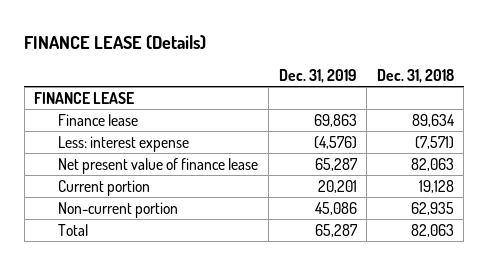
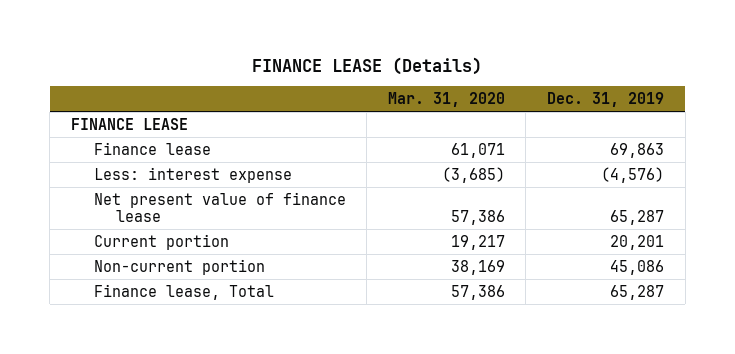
[376,68,454,83] Dec. 31, 2018 -> none
none -> [387,92,505,108] Mar. 31, 2020
[58,223,89,236] Total -> [93,283,274,300] Finance lease, Total

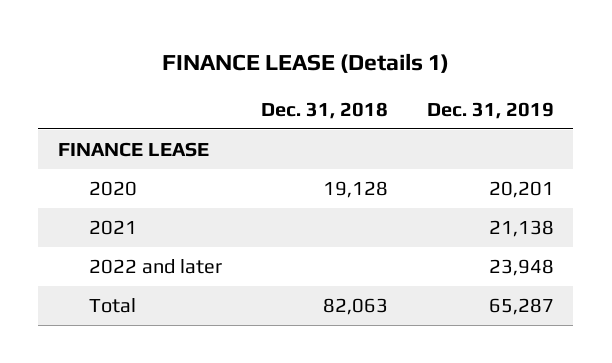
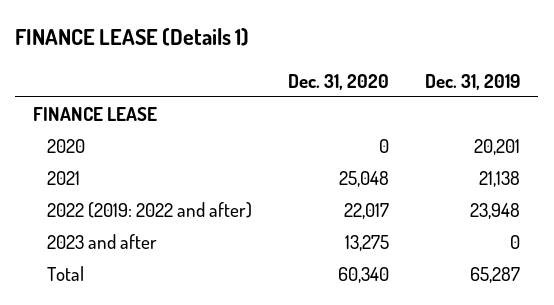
[261,101,389,119] Dec. 31, 2018 -> none
none -> [288,73,390,90] Dec. 31, 2020
[89,258,223,274] 2022 and later -> [47,202,253,219] 2022 (2019: 2022 and after)
none -> [47,234,158,250] 2023 and after

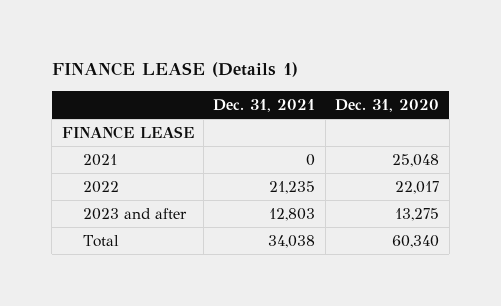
[425,73,521,90] Dec. 31, 2019 -> none
none -> [213,98,316,112] Dec. 31, 2021
[47,139,86,154] 2020 -> none
[47,202,253,219] 2022 (2019: 2022 and after) -> [83,181,120,194] 2022

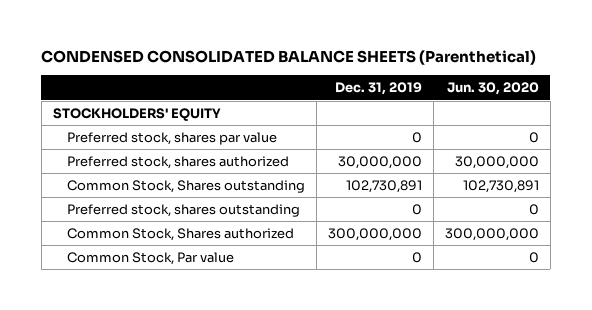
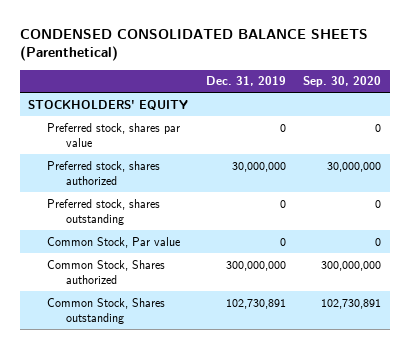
[446,82,539,96] Jun. 30, 2020 -> none
none -> [303,76,382,88] Sep. 30, 2020
[67,227,295,241] Common Stock, Shares authorized -> [47,259,166,284] Common Stock, Shares authorized
[67,179,306,193] Common Stock, Shares outstanding -> [47,297,166,324] Common Stock, Shares outstanding

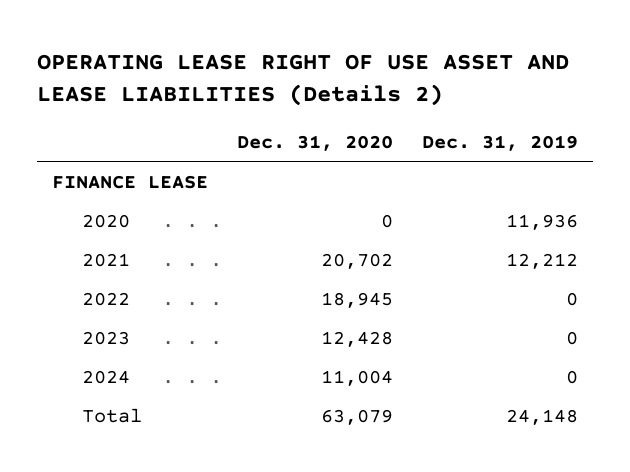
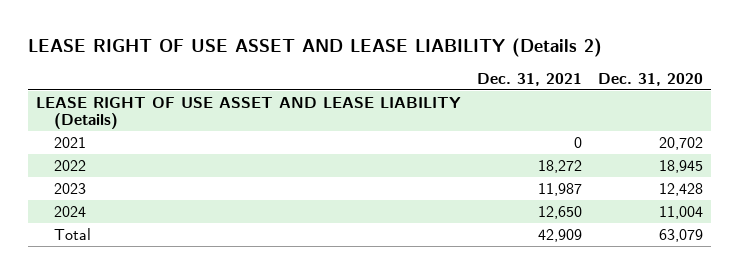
[36,54,569,107] OPERATING LEASE RIGHT OF USE ASSET AND LEASE LIABILITIES (Details 2) -> [27,37,602,57] LEASE RIGHT OF USE ASSET AND LEASE LIABILITY (Details 2)
[422,134,579,151] Dec. 31, 2019 -> none
none -> [476,72,582,86] Dec. 31, 2021
[51,174,208,189] FINANCE LEASE -> none
[81,213,130,228] 2020 -> none
none -> [35,96,461,130] LEASE RIGHT OF USE ASSET AND LEASE LIABILITY (Details)

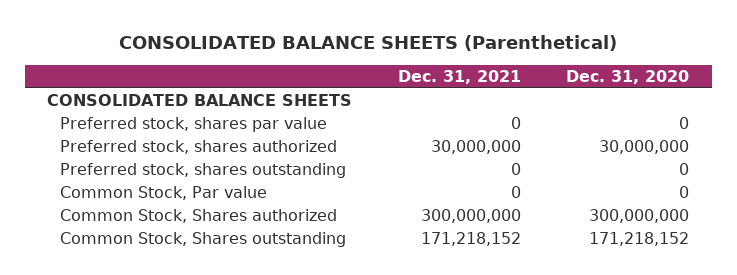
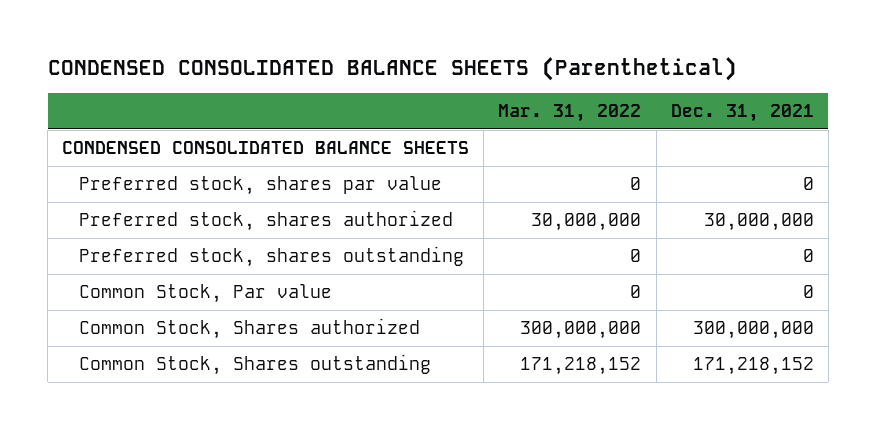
[119,34,618,51] CONSOLIDATED BALANCE SHEETS (Parenthetical) -> [47,57,737,82] CONDENSED CONSOLIDATED BALANCE SHEETS (Parenthetical)
[566,69,690,84] Dec. 31, 2020 -> none
none -> [498,103,642,122] Mar. 31, 2022
[47,94,353,107] CONSOLIDATED BALANCE SHEETS -> [62,141,470,155] CONDENSED CONSOLIDATED BALANCE SHEETS

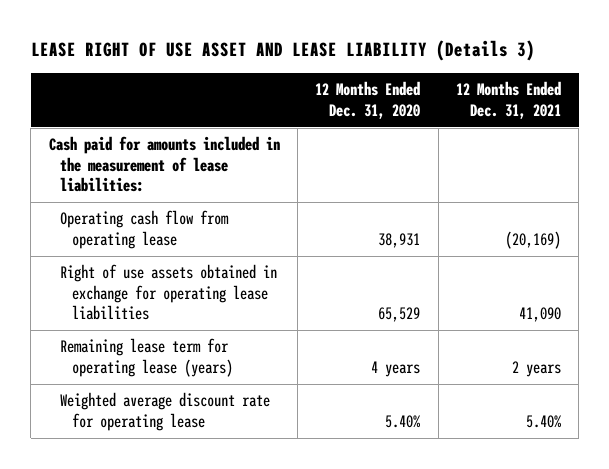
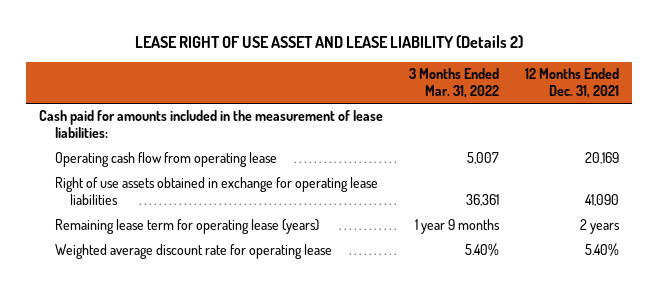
[30,40,535,62] LEASE RIGHT OF USE ASSET AND LEASE LIABILITY (Details 3) -> [135,34,524,48] LEASE RIGHT OF USE ASSET AND LEASE LIABILITY (Details 2)
[315,81,421,119] 12 Months Ended Dec. 31, 2020 -> none
none -> [409,68,500,99] 3 Months Ended Mar. 31, 2022
[504,230,561,249] (20,169) -> [585,152,620,165] 20,169

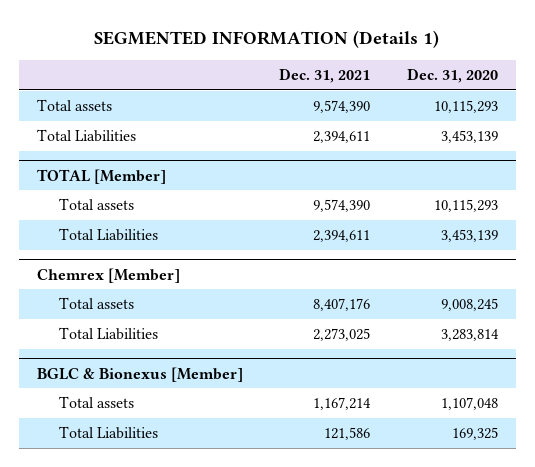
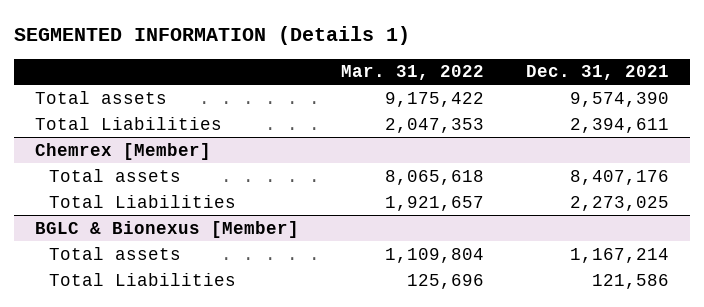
[406,68,498,84] Dec. 31, 2020 -> none
none -> [341,65,485,81] Mar. 31, 2022
[37,168,167,184] TOTAL [Member] -> none
[59,198,135,211] Total assets -> none
[59,228,159,242] Total Liabilities -> none

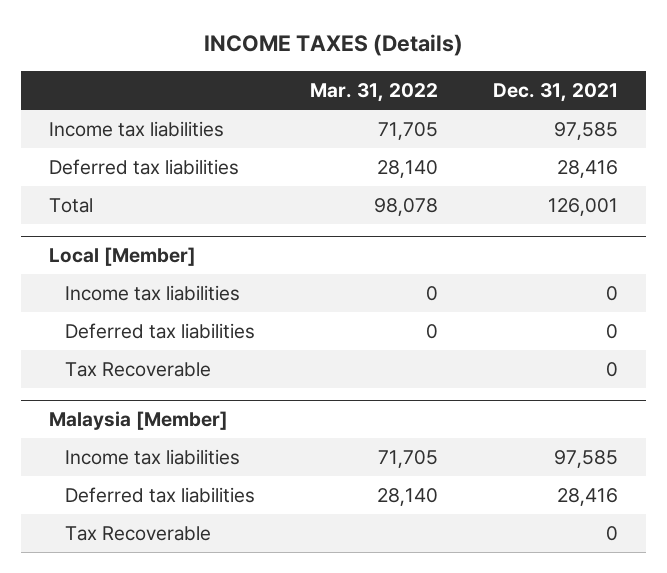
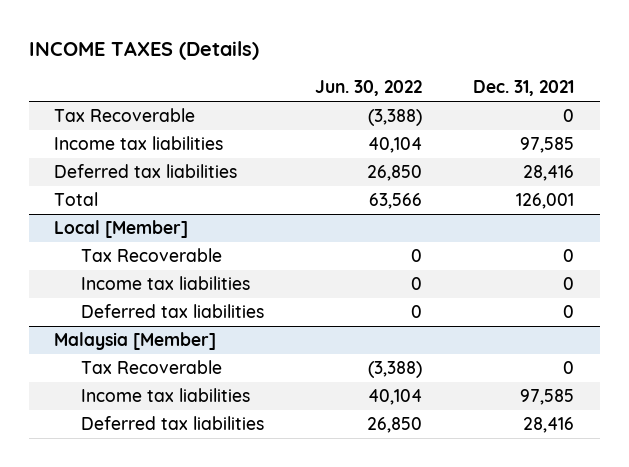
[310,82,439,102] Mar. 31, 2022 -> none
none -> [315,80,423,97] Jun. 30, 2022
none -> [54,108,196,123] Tax Recoverable
[65,361,212,377] Tax Recoverable -> [81,248,223,263] Tax Recoverable
[65,525,212,541] Tax Recoverable -> [81,360,223,375] Tax Recoverable

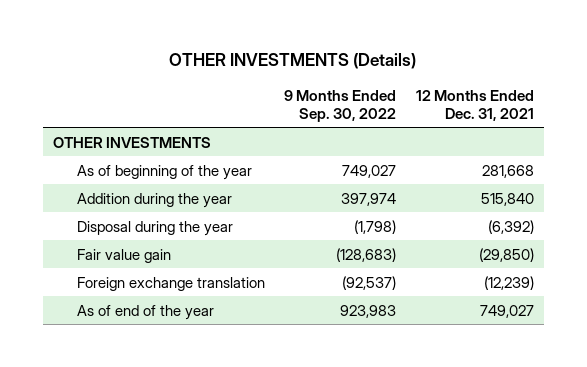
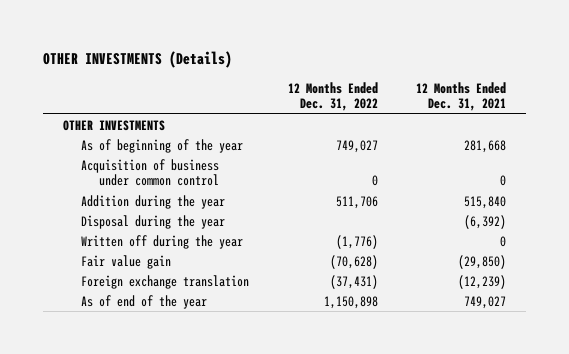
[284,89,397,122] 9 Months Ended Sep. 30, 2022 -> none
none -> [287,81,378,112] 12 Months Ended Dec. 31, 2022
none -> [80,158,219,187] Acquisition of business under common control
none -> [80,234,243,249] Written off during the year

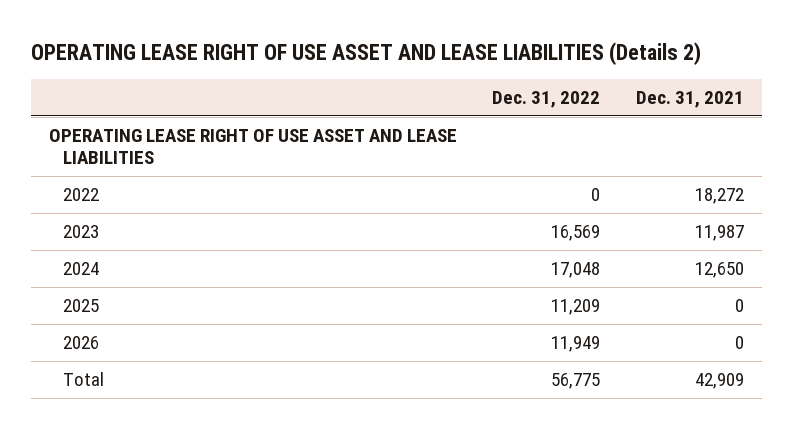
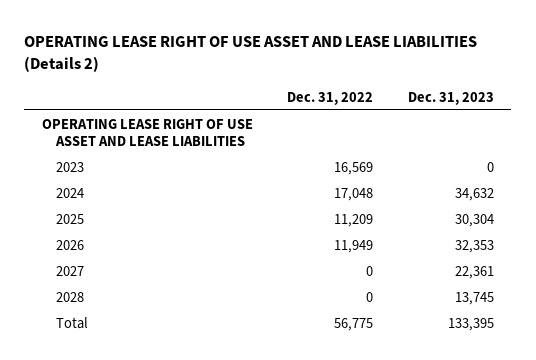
[635,91,744,109] Dec. 31, 2021 -> none
none -> [407,91,494,105] Dec. 31, 2023
[63,187,100,201] 2022 -> none
none -> [56,265,85,276] 2027
none -> [56,291,85,302] 2028

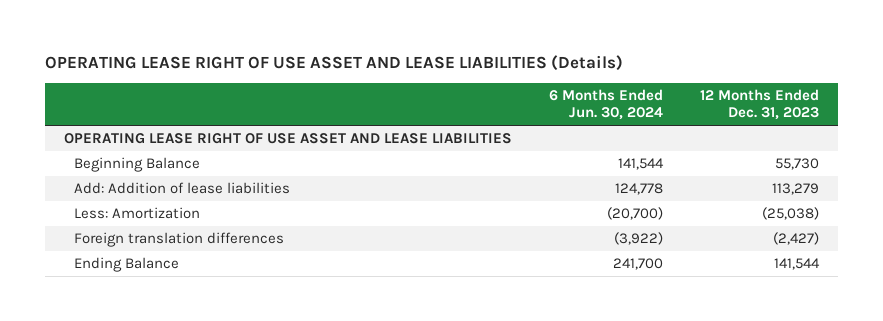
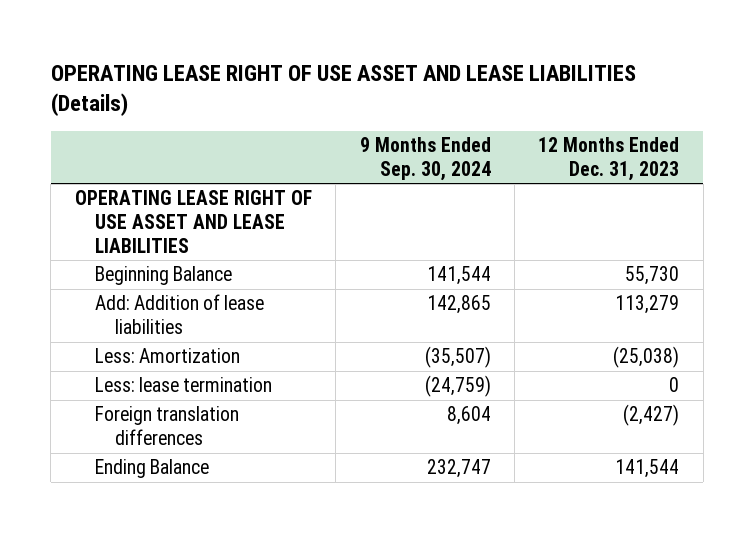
[549,89,664,121] 6 Months Ended Jun. 30, 2024 -> none
none -> [359,137,491,181] 9 Months Ended Sep. 30, 2024
none -> [94,377,272,393] Less: lease termination

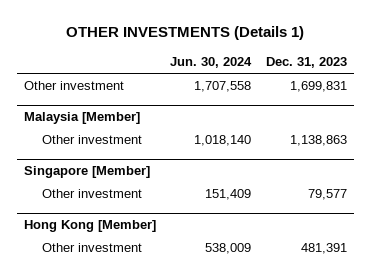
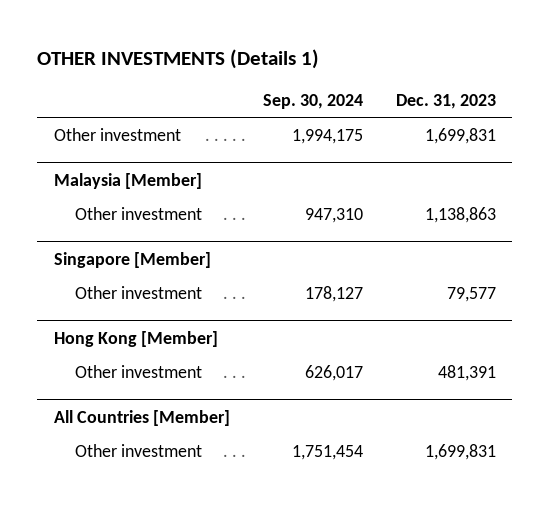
[170,56,253,68] Jun. 30, 2024 -> none
none -> [262,93,363,109] Sep. 30, 2024
none -> [53,409,230,426] All Countries [Member]
none -> [74,444,202,458] Other investment

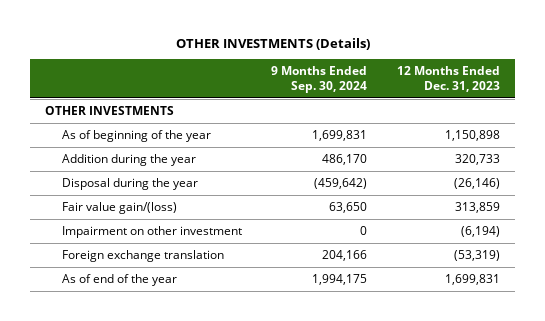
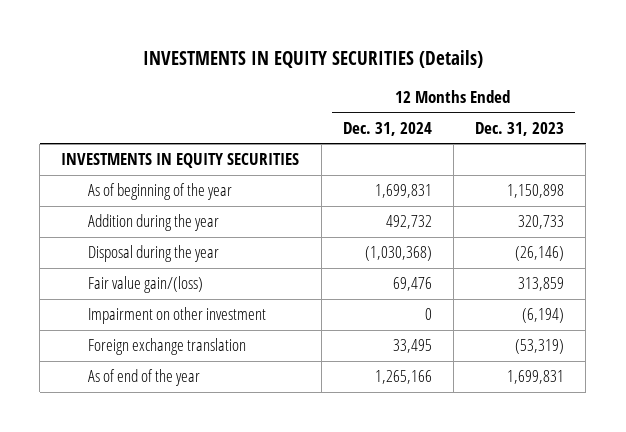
[175,38,370,51] OTHER INVESTMENTS (Details) -> [142,50,483,69] INVESTMENTS IN EQUITY SECURITIES (Details)
[271,66,368,94] 9 Months Ended Sep. 30, 2024 -> none
none -> [342,121,432,136] Dec. 31, 2024
[45,105,175,115] OTHER INVESTMENTS -> [61,153,300,169] INVESTMENTS IN EQUITY SECURITIES

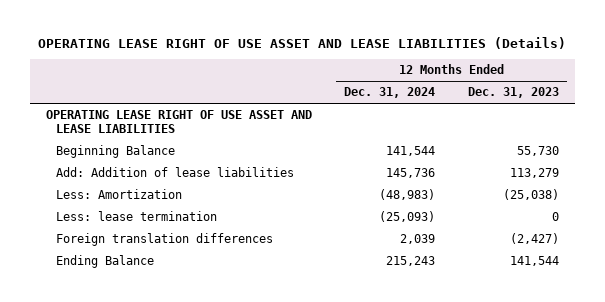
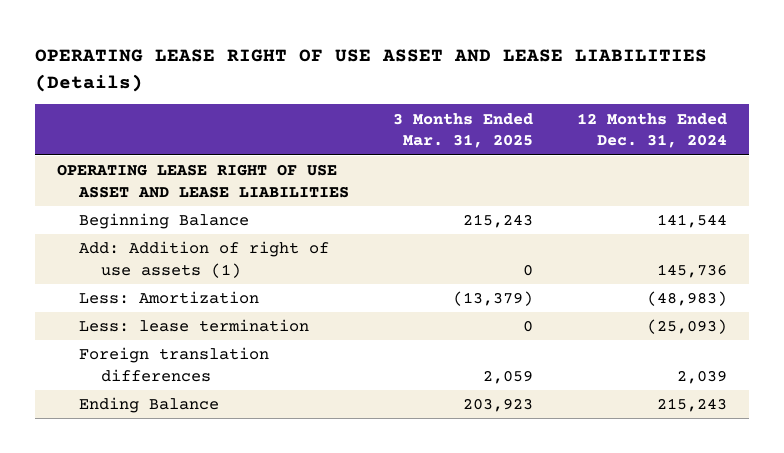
[467,87,559,99] Dec. 31, 2023 -> none
none -> [392,112,533,149] 3 Months Ended Mar. 31, 2025
[56,167,295,178] Add: Addition of lease liabilities -> [79,241,330,278] Add: Addition of right of use assets (1)

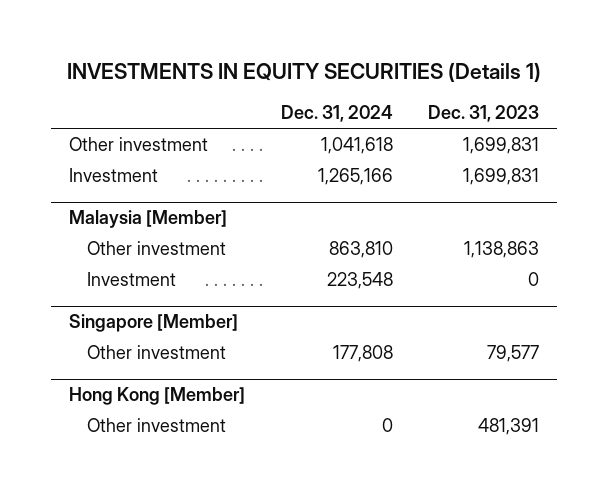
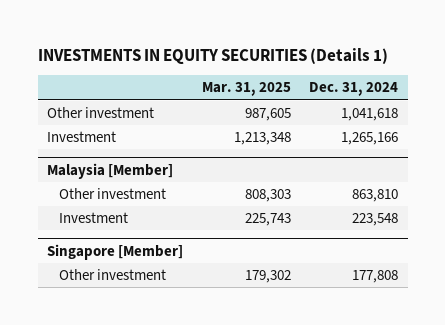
[428,105,540,123] Dec. 31, 2023 -> none
none -> [201,82,291,97] Mar. 31, 2025
[68,387,245,406] Hong Kong [Member] -> none
[86,417,226,432] Other investment -> none

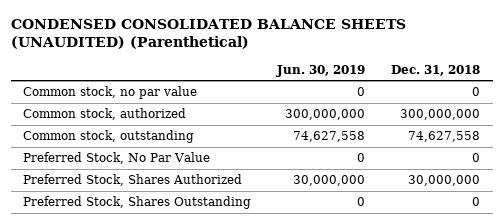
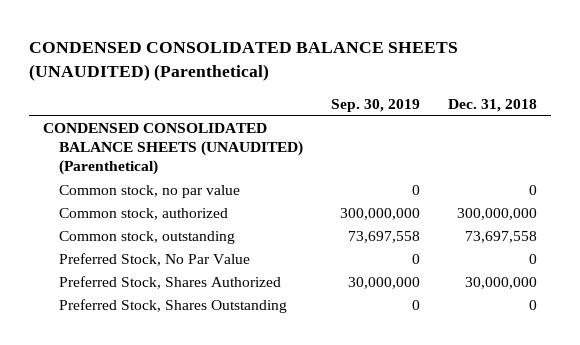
[276,64,366,77] Jun. 30, 2019 -> none
none -> [331,98,421,112] Sep. 30, 2019
none -> [42,122,304,176] CONDENSED CONSOLIDATED BALANCE SHEETS (UNAUDITED) (Parenthetical)
[407,131,480,143] 74,627,558 -> [465,230,538,243] 73,697,558

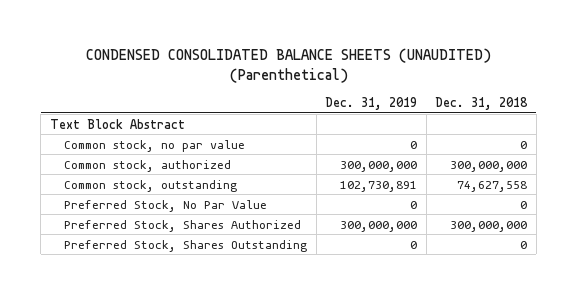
[331,98,421,112] Sep. 30, 2019 -> none
none -> [325,97,418,111] Dec. 31, 2019
[42,122,304,176] CONDENSED CONSOLIDATED BALANCE SHEETS (UNAUDITED) (Parenthetical) -> [50,118,186,129] Text Block Abstract
[465,230,538,243] 73,697,558 -> [457,180,528,192] 74,627,558
[465,276,538,289] 30,000,000 -> [450,220,528,232] 300,000,000

